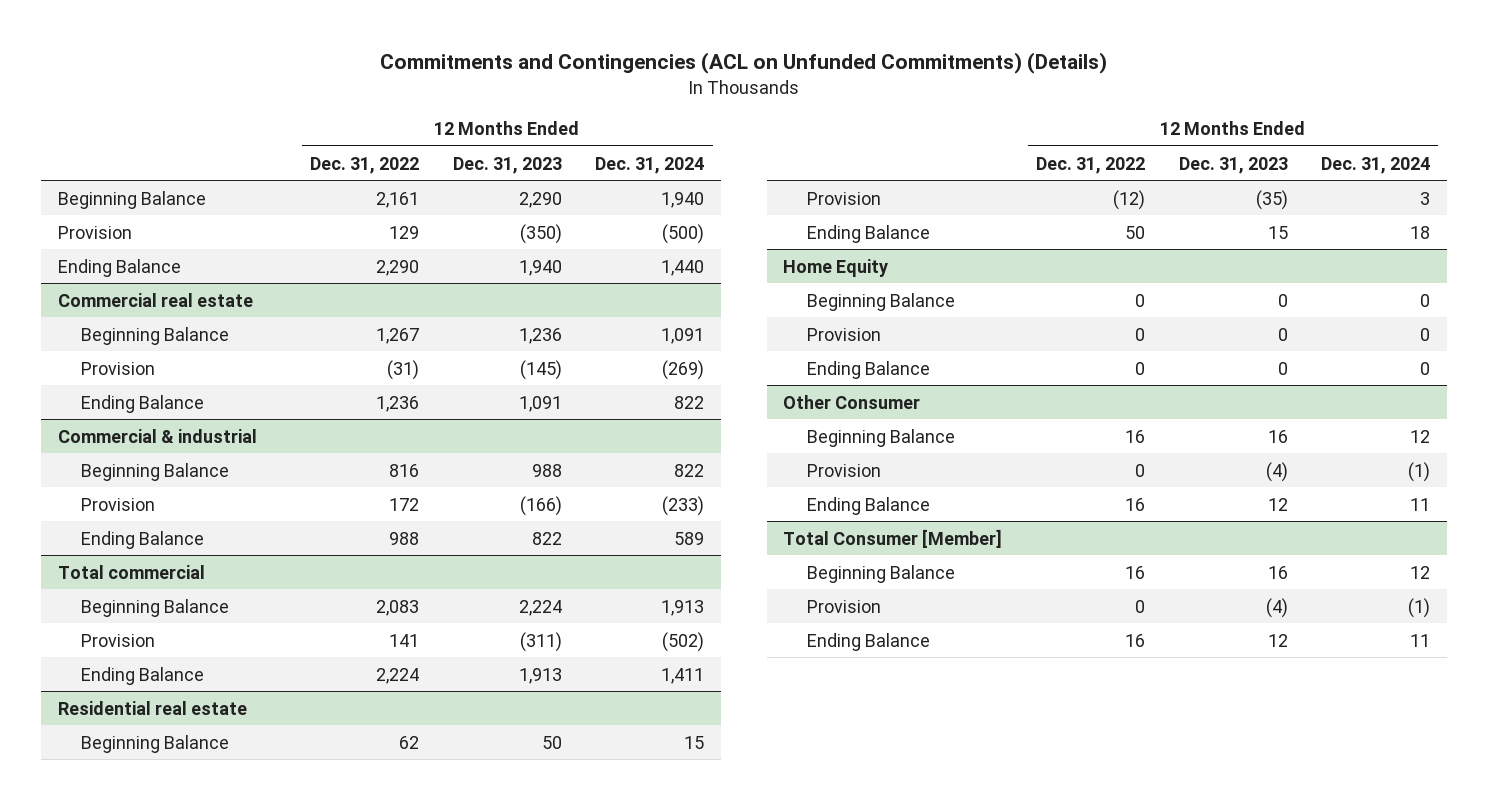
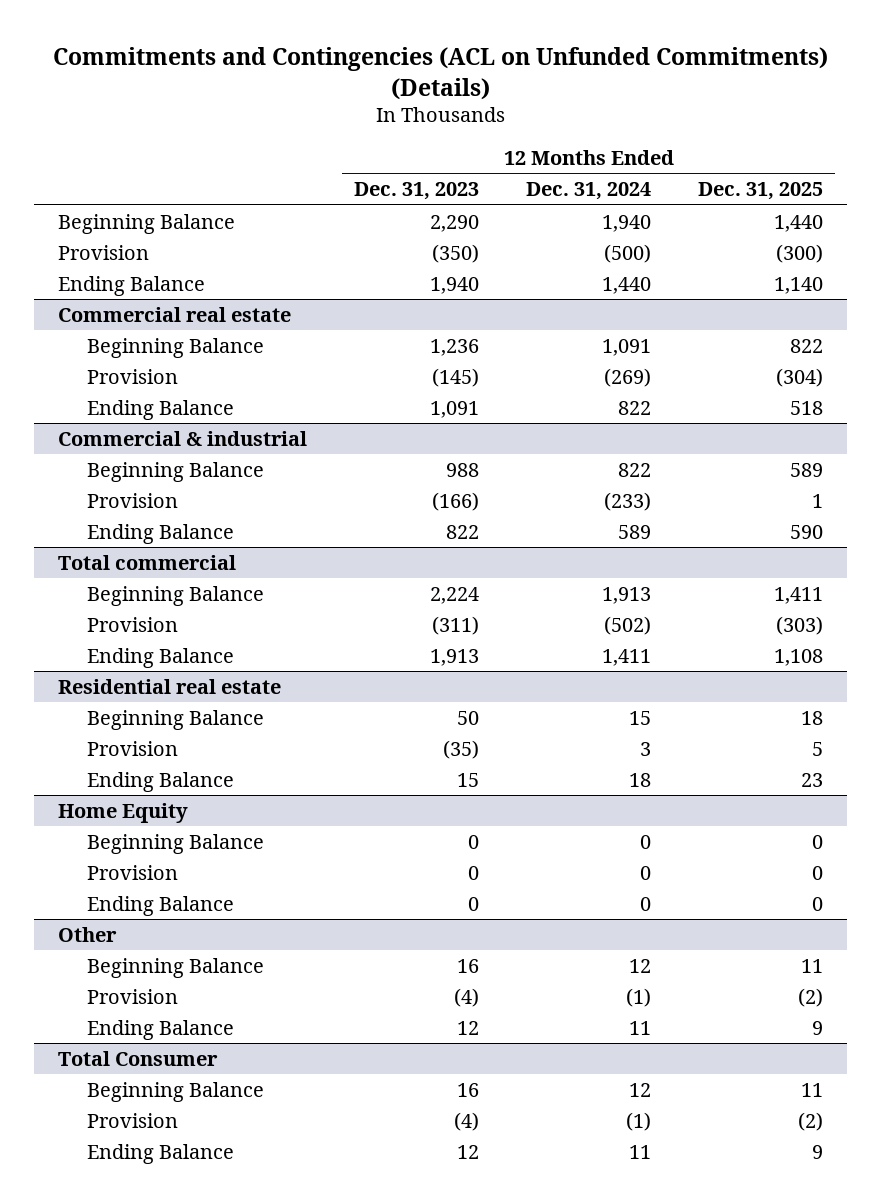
[310,156,420,174] Dec. 31, 2022 -> none
none -> [698,182,824,201] Dec. 31, 2025
[783,394,921,409] Other Consumer -> [57,926,117,942] Other
[783,528,1003,548] Total Consumer [Member] -> [57,1050,218,1066] Total Consumer

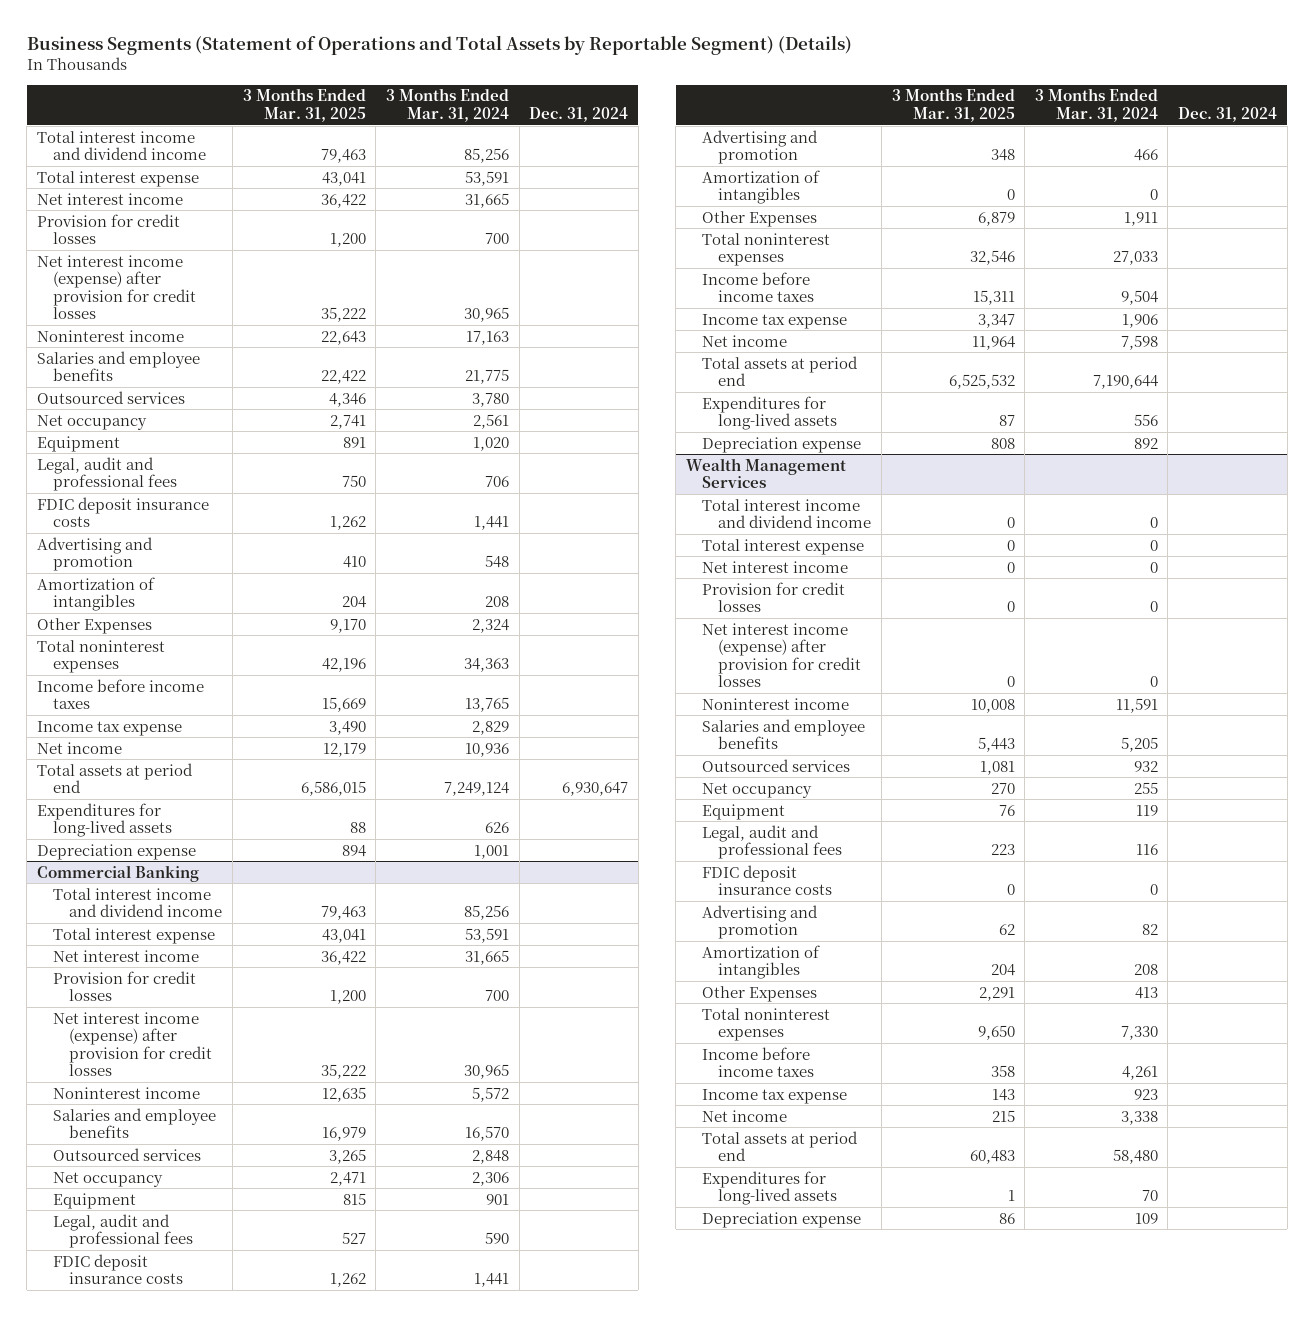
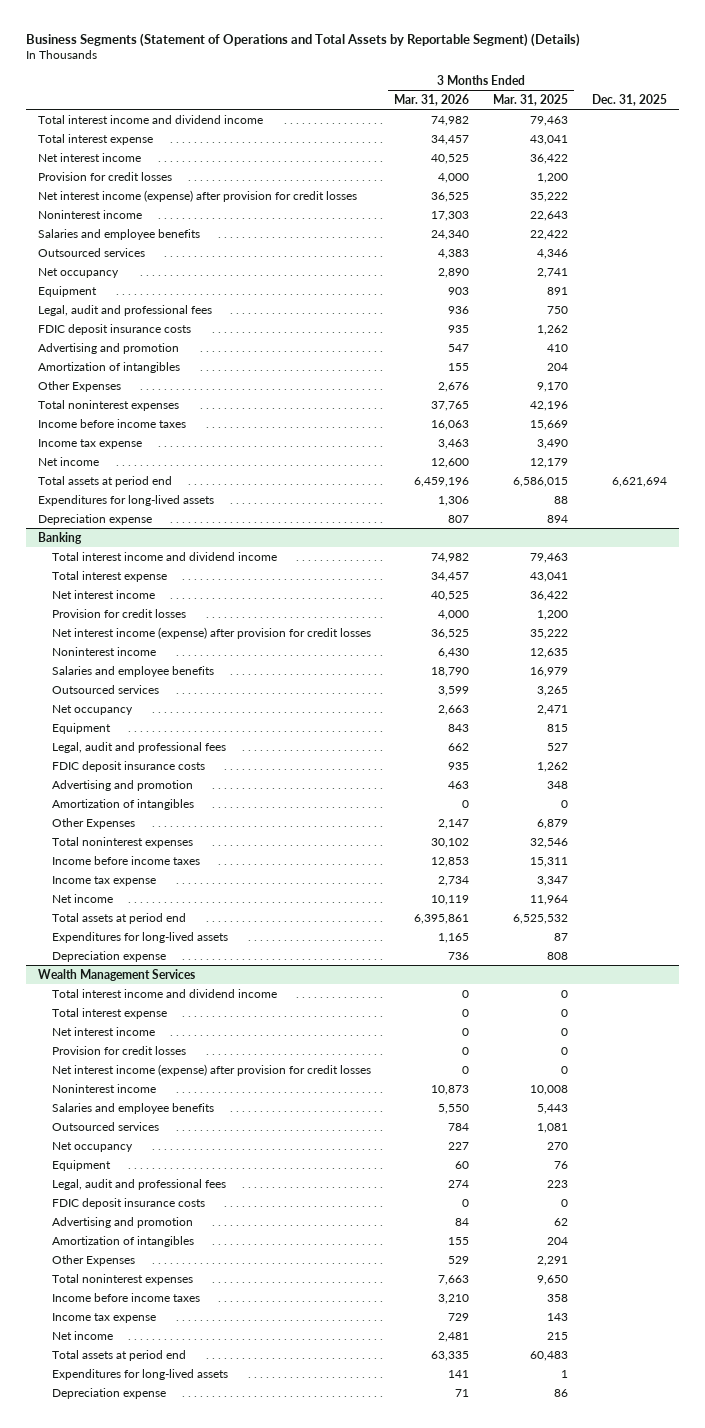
[385,88,509,122] 3 Months Ended Mar. 31, 2024 -> none
[529,106,629,122] Dec. 31, 2024 -> none
none -> [394,93,470,106] Mar. 31, 2026
none -> [591,93,667,106] Dec. 31, 2025
[36,864,199,882] Commercial Banking -> [37,531,82,544] Banking

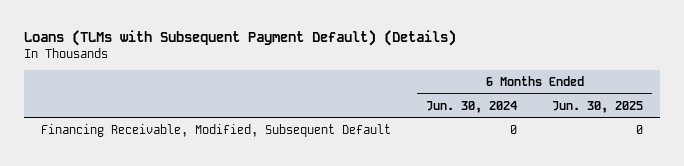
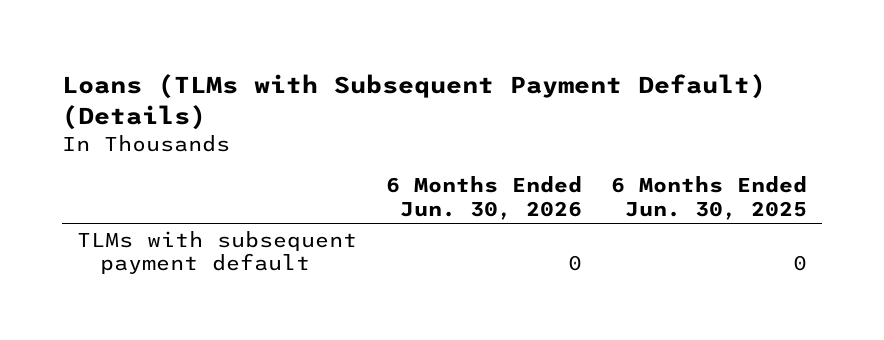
[426,100,518,113] Jun. 30, 2024 -> none
none -> [386,176,583,221] 6 Months Ended Jun. 30, 2026
[41,123,392,137] Financing Receivable, Modified, Subsequent Default -> [76,230,357,275] TLMs with subsequent payment default

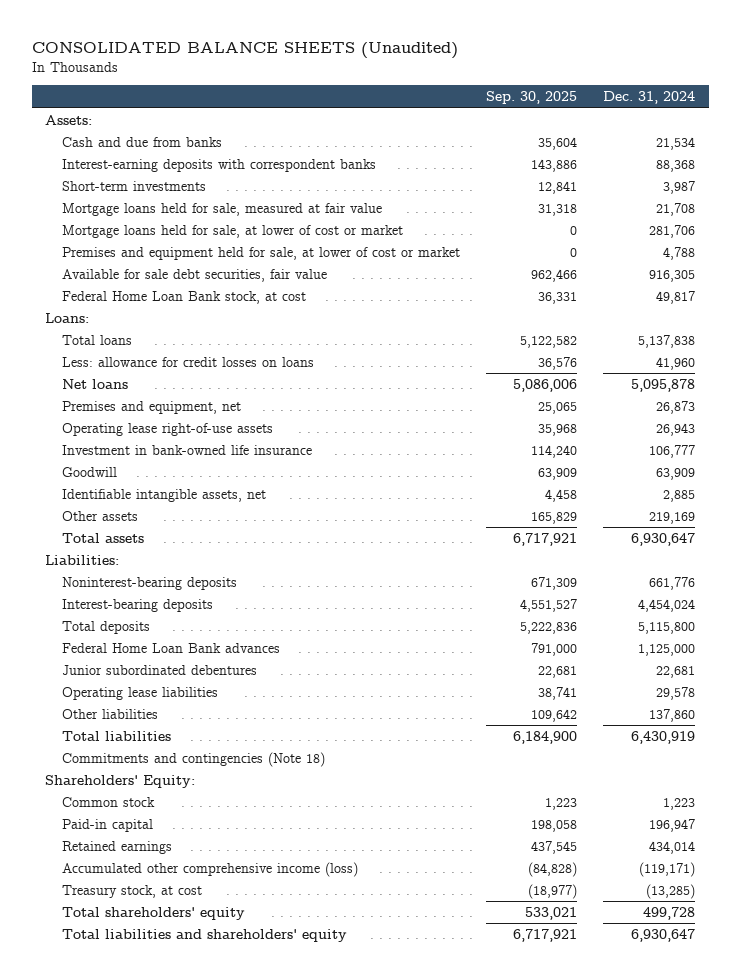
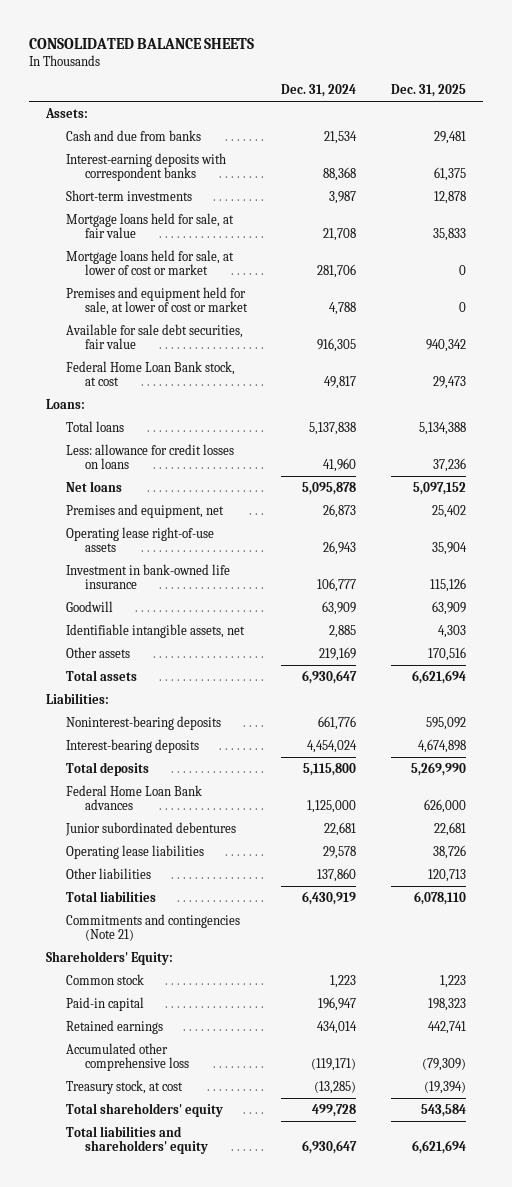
[32,42,459,60] CONSOLIDATED BALANCE SHEETS (Unaudited) -> [29,37,255,49] CONSOLIDATED BALANCE SHEETS
[486,91,578,105] Sep. 30, 2025 -> none
none -> [390,84,466,98] Dec. 31, 2025
[62,202,383,216] Mortgage loans held for sale, measured at fair value -> [65,212,234,239] Mortgage loans held for sale, at fair value
[62,751,326,767] Commitments and contingencies (Note 18) -> [65,913,240,942] Commitments and contingencies (Note 21)
[62,861,359,877] Accumulated other comprehensive income (loss) -> [65,1042,190,1072] Accumulated other comprehensive loss

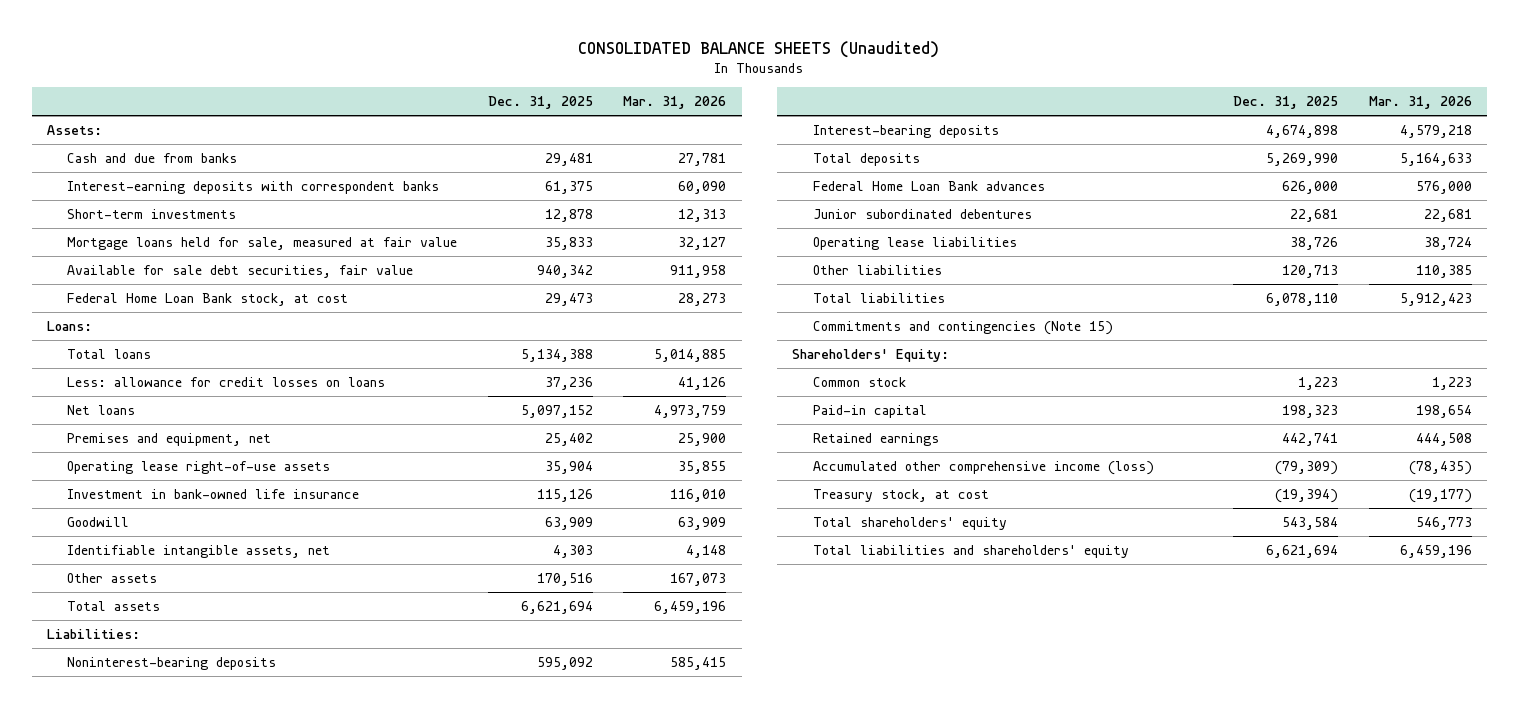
[29,37,255,49] CONSOLIDATED BALANCE SHEETS -> [578,40,940,58] CONSOLIDATED BALANCE SHEETS (Unaudited)
[281,84,357,98] Dec. 31, 2024 -> none
none -> [623,95,727,109] Mar. 31, 2026
[65,249,234,276] Mortgage loans held for sale, at lower of cost or market -> none
[65,286,249,316] Premises and equipment held for sale, at lower of cost or market -> none
[65,212,234,239] Mortgage loans held for sale, at fair value -> [67,236,458,250] Mortgage loans held for sale, measured at fair value
[65,913,240,942] Commitments and contingencies (Note 21) -> [812,320,1113,335] Commitments and contingencies (Note 15)
[65,1042,190,1072] Accumulated other comprehensive loss -> [812,460,1154,475] Accumulated other comprehensive income (loss)

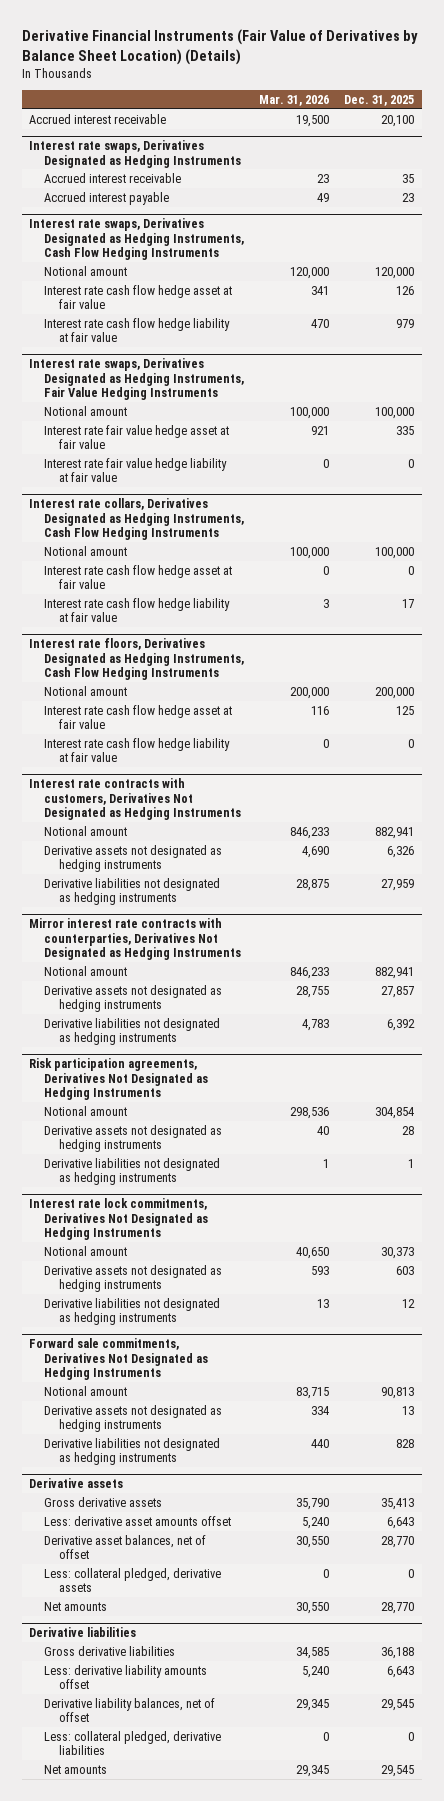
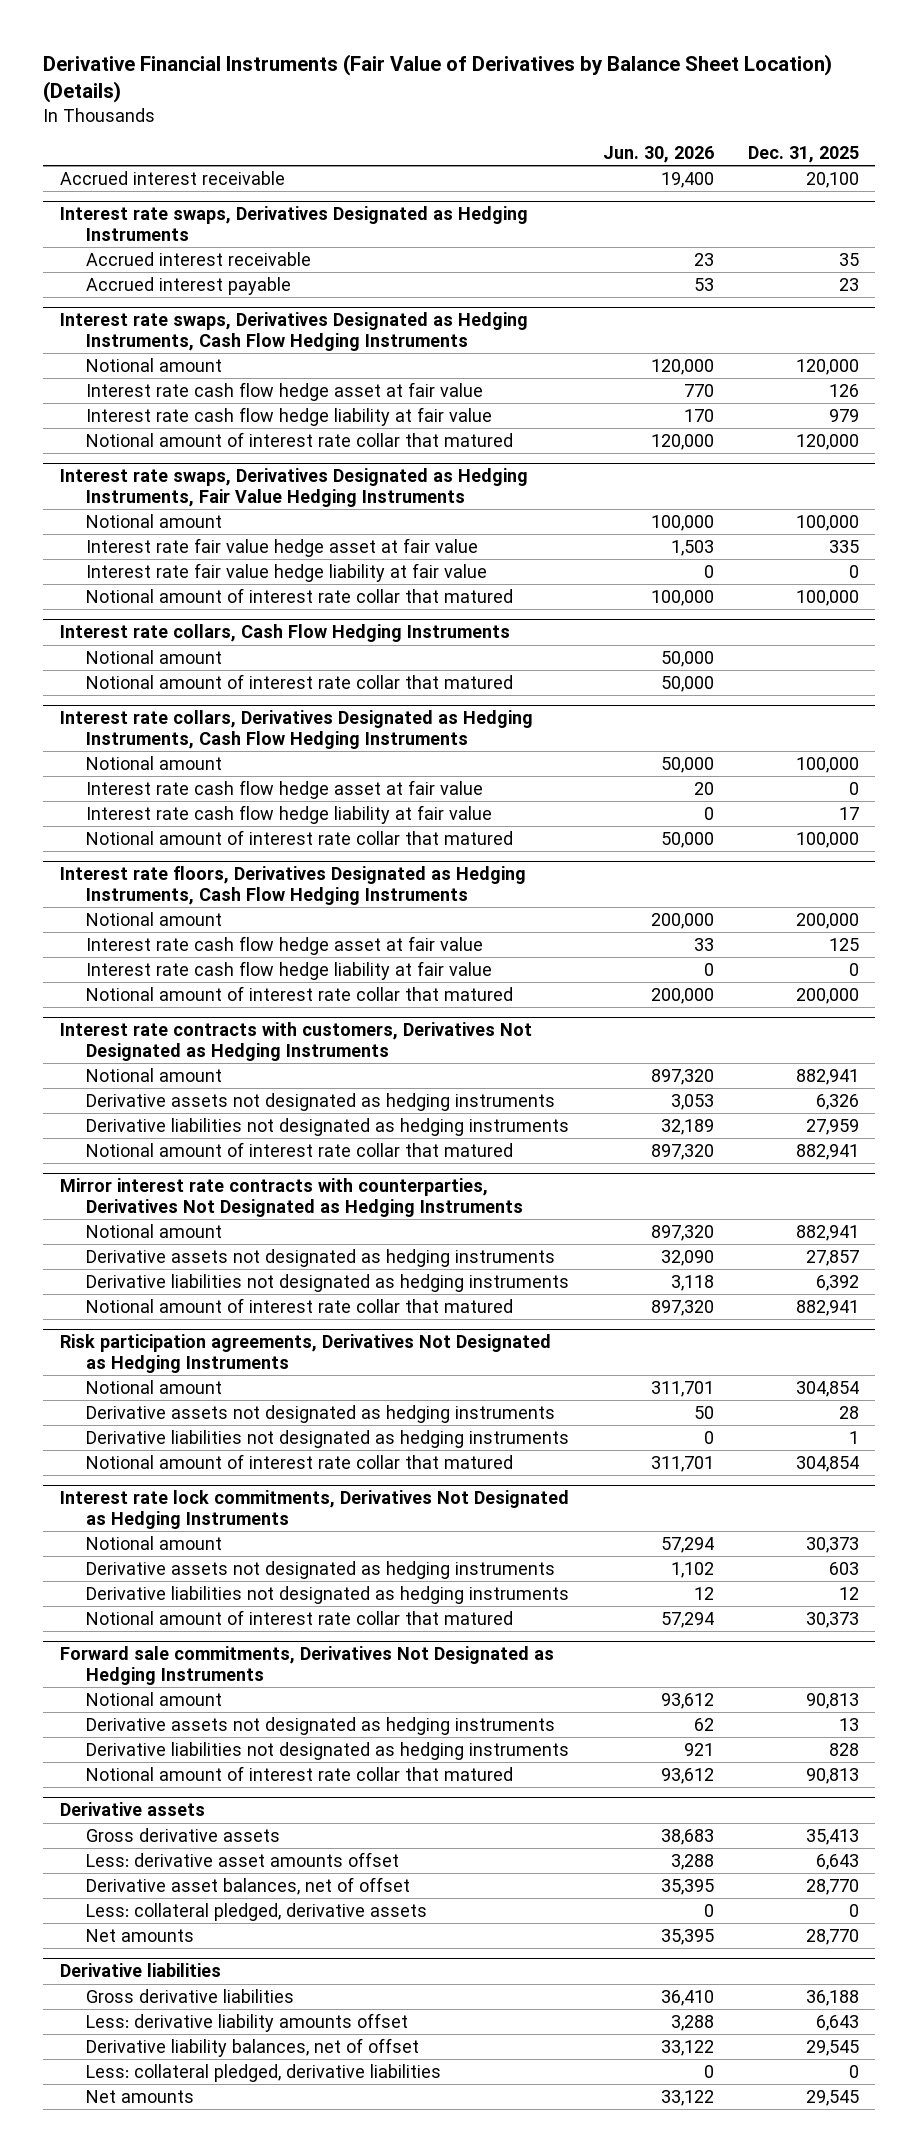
[259,94,330,106] Mar. 31, 2026 -> none
none -> [603,146,715,164] Jun. 30, 2026
none -> [86,431,514,447] Notional amount of interest rate collar that matured
none -> [86,587,514,603] Notional amount of interest rate collar that matured
none -> [59,624,510,643] Interest rate collars, Cash Flow Hedging Instruments
none -> [86,649,223,664] Notional amount
none -> [86,673,514,689] Notional amount of interest rate collar that matured
none -> [86,829,514,845] Notional amount of interest rate collar that matured
none -> [86,985,514,1001] Notional amount of interest rate collar that matured
none -> [86,1141,514,1157] Notional amount of interest rate collar that matured
none -> [86,1297,514,1313] Notional amount of interest rate collar that matured
none -> [86,1453,514,1469] Notional amount of interest rate collar that matured
none -> [86,1609,514,1625] Notional amount of interest rate collar that matured
none -> [86,1765,514,1781] Notional amount of interest rate collar that matured

